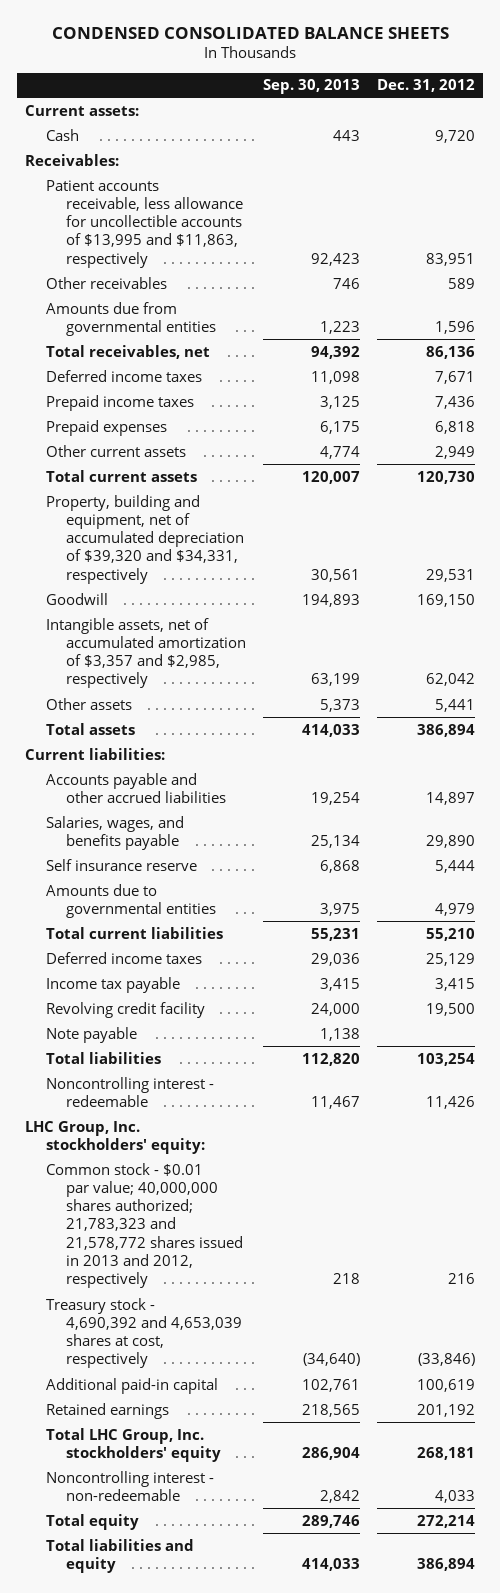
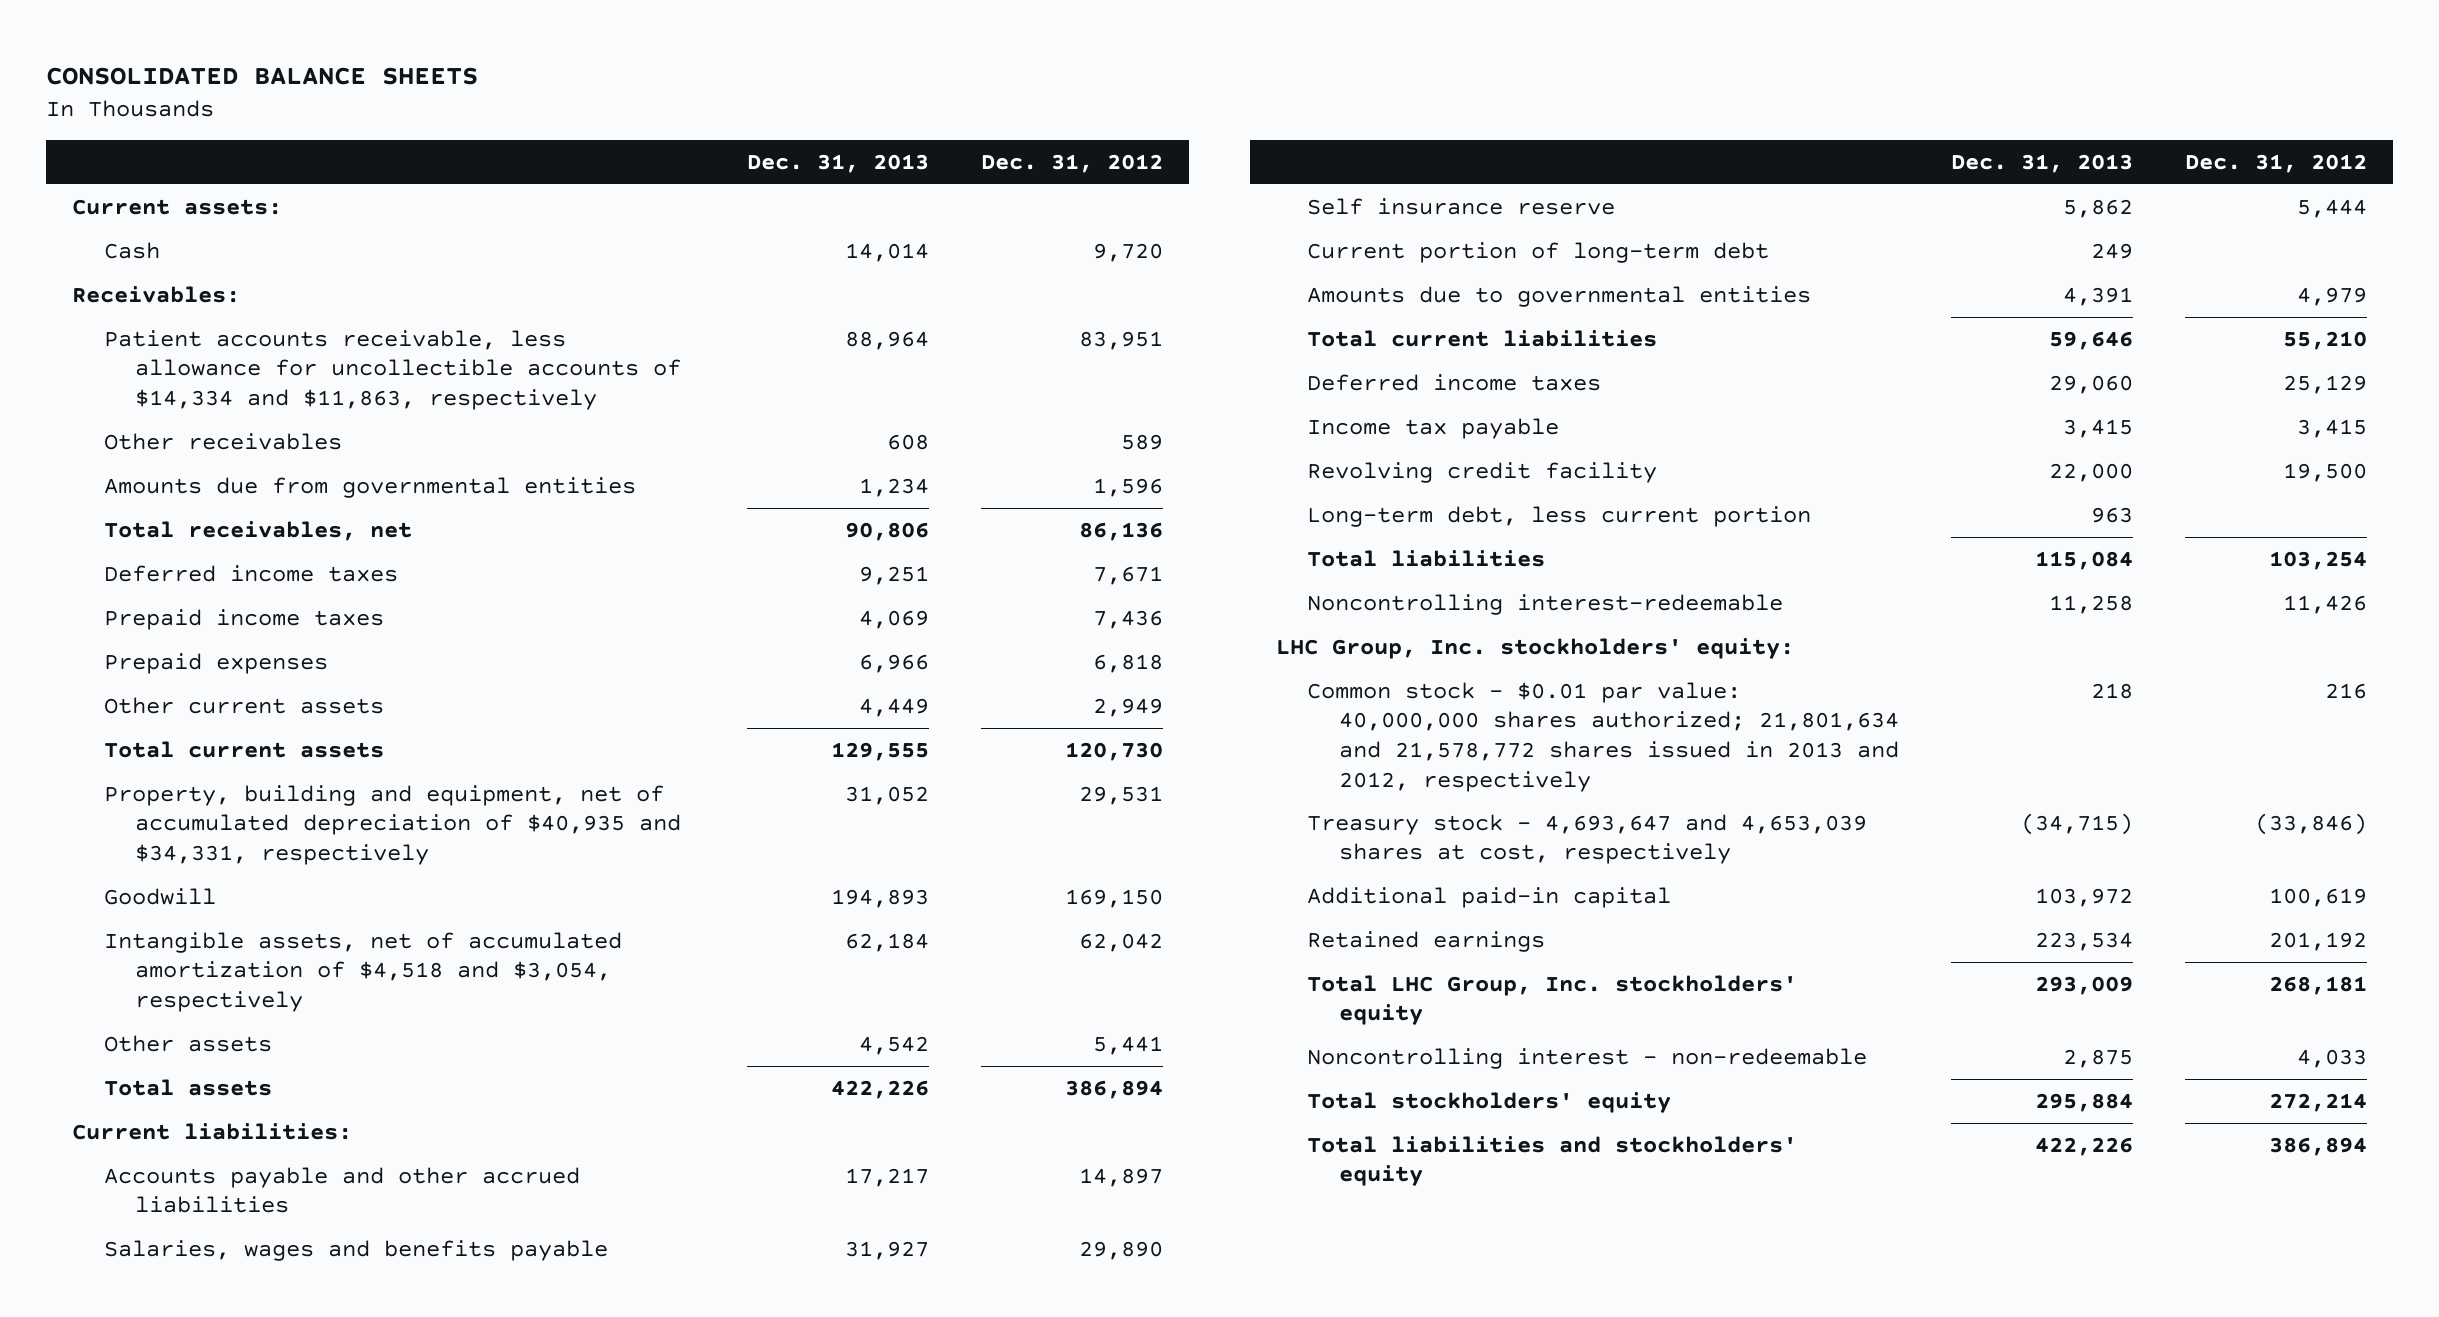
[51,26,449,39] CONDENSED CONSOLIDATED BALANCE SHEETS -> [46,66,479,85] CONSOLIDATED BALANCE SHEETS
[263,79,361,95] Sep. 30, 2013 -> none
none -> [747,154,930,174] Dec. 31, 2013
[45,179,244,268] Patient accounts receivable, less allowance for uncollectible accounts of $13,995 and $11,863, respectively -> [103,329,682,410] Patient accounts receivable, less allowance for uncollectible accounts of $14,334 and $11,863, respectively
[45,494,245,584] Property, building and equipment, net of accumulated depreciation of $39,320 and $34,331, respectively -> [103,784,682,865] Property, building and equipment, net of accumulated depreciation of $40,935 and $34,331, respectively
[45,617,247,689] Intangible assets, net of accumulated amortization of $3,357 and $2,985, respectively -> [103,931,622,1012] Intangible assets, net of accumulated amortization of $4,518 and $3,054, respectively
[45,815,184,850] Salaries, wages, and benefits payable -> [103,1239,608,1261] Salaries, wages and benefits payable
none -> [1307,241,1770,263] Current portion of long-term debt
[45,1026,137,1043] Note payable -> none
none -> [1307,505,1812,527] Long-term debt, less current portion
[45,1076,214,1107] Noncontrolling interest - redeemable -> [1307,593,1784,615] Noncontrolling interest-redeemable
[45,1162,244,1289] Common stock - $0.01 par value; 40,000,000 shares authorized; 21,783,323 and 21,578,772 shares issued in 2013 and 2012, respectively -> [1307,681,1899,792] Common stock - $0.01 par value: 40,000,000 shares authorized; 21,801,634 and 21,578,772 shares issued in 2013 and 2012, respectively
[45,1297,243,1369] Treasury stock - 4,690,392 and 4,653,039 shares at cost, respectively -> [1307,813,1868,865] Treasury stock - 4,693,647 and 4,653,039 shares at cost, respectively
[45,1513,139,1530] Total equity -> [1307,1091,1672,1113] Total stockholders' equity
[45,1538,194,1573] Total liabilities and equity -> [1307,1135,1798,1187] Total liabilities and stockholders' equity

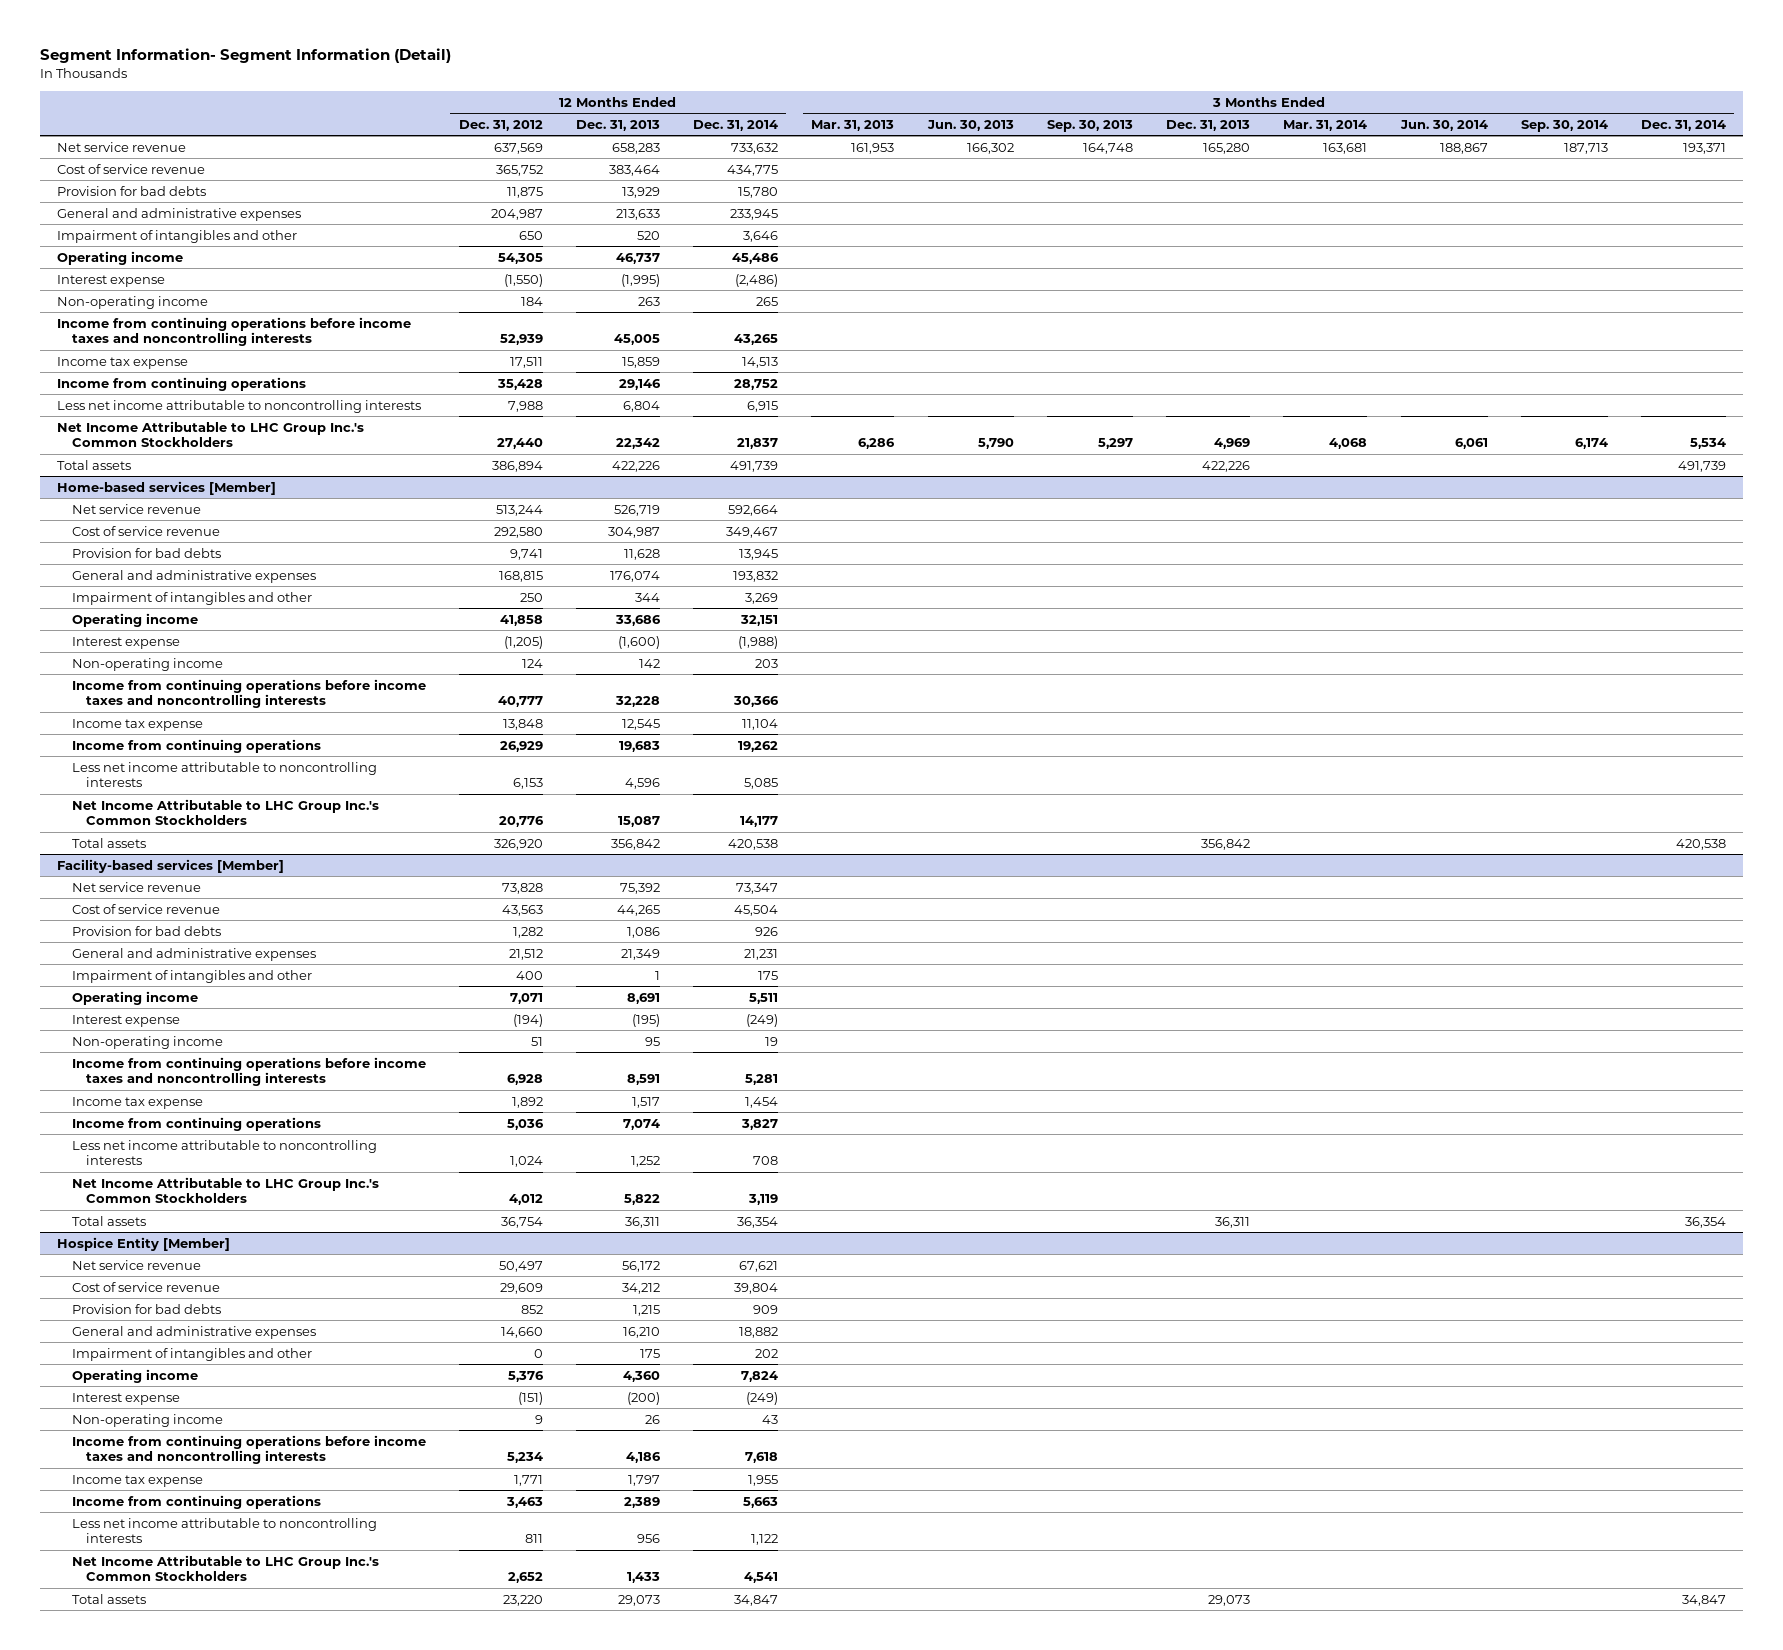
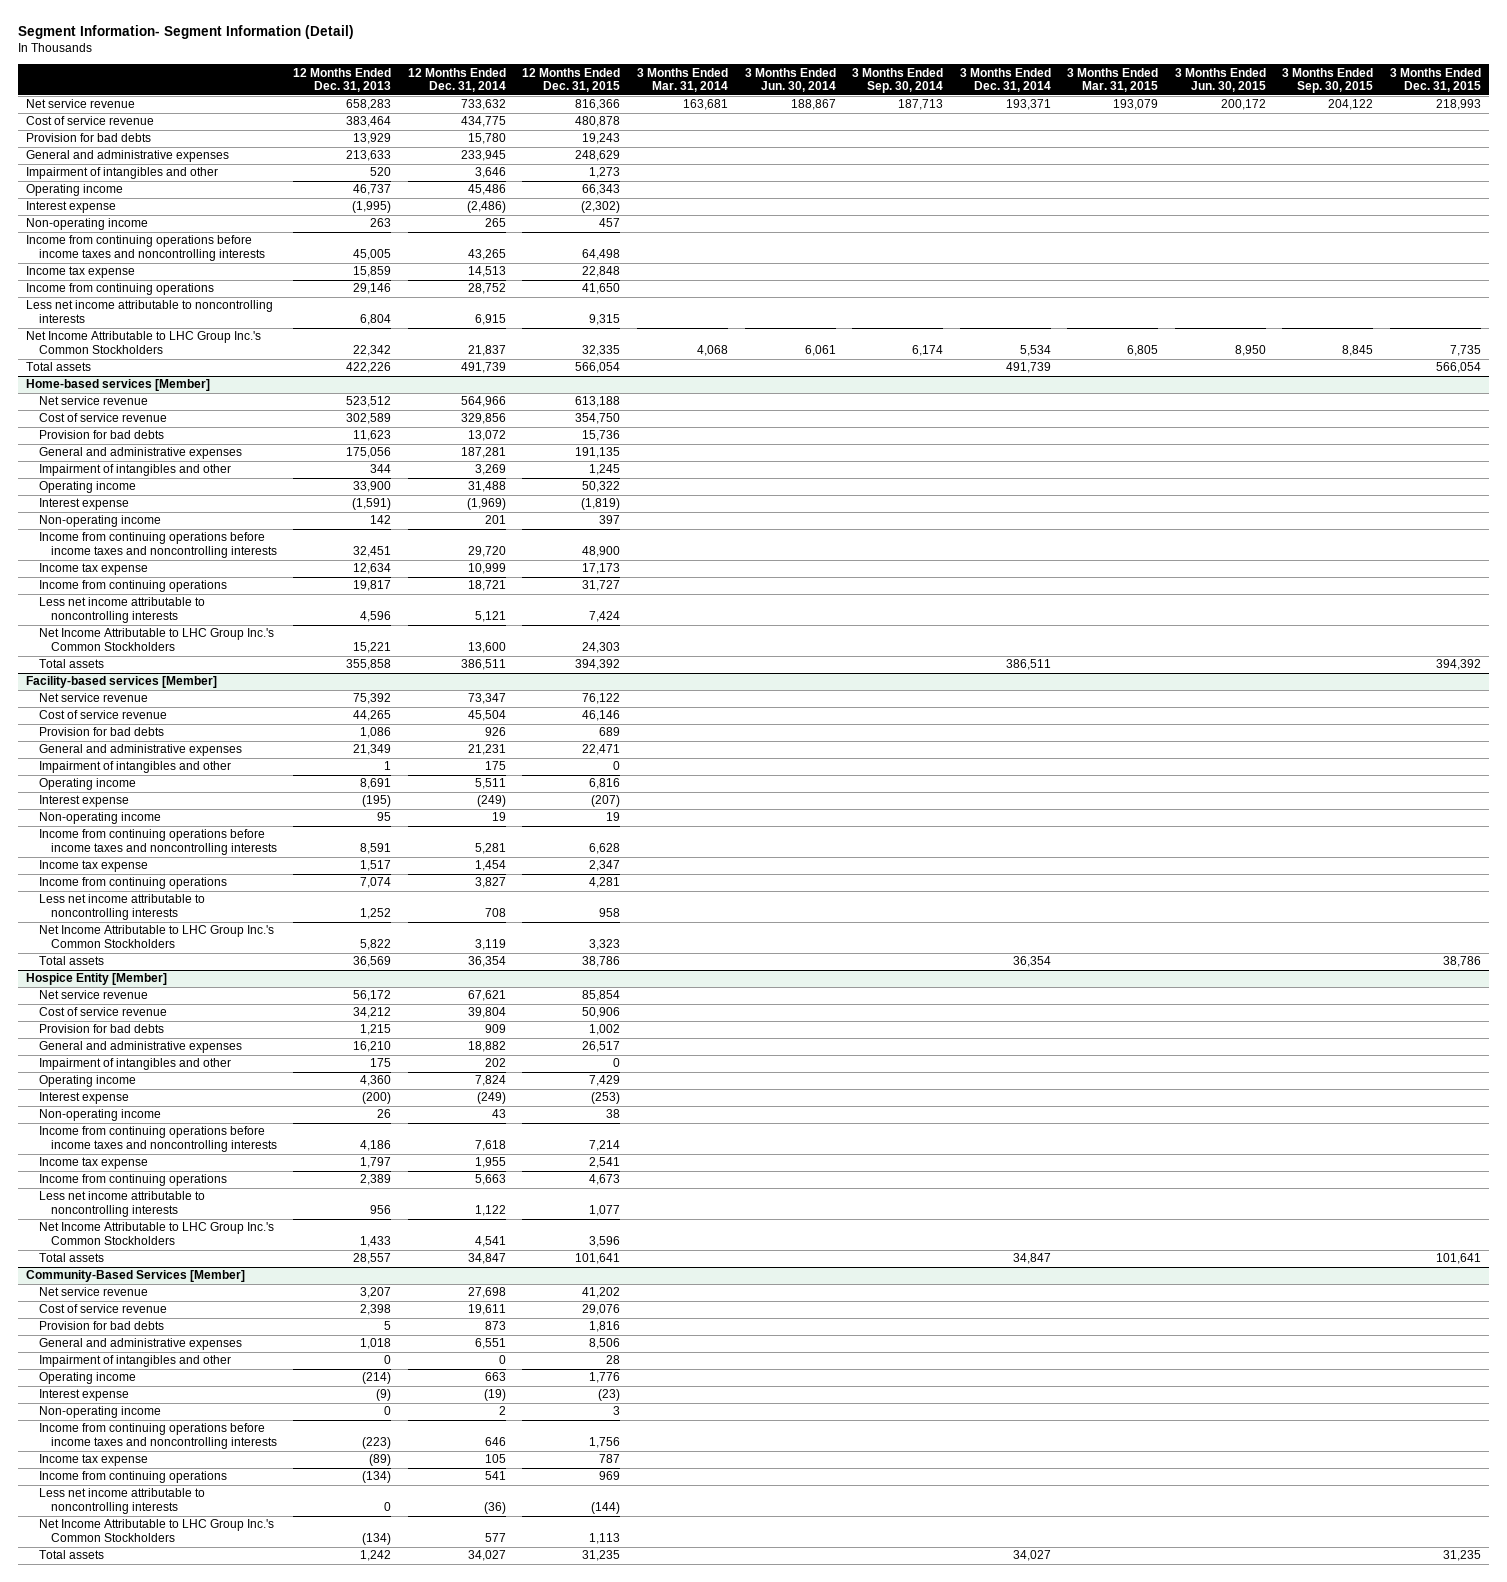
[458,119,543,131] Dec. 31, 2012 -> none
[811,119,895,131] Mar. 31, 2013 -> none
[926,119,1014,131] Jun. 30, 2013 -> none
[1046,119,1133,132] Sep. 30, 2013 -> none
[1166,119,1251,131] Dec. 31, 2013 -> none
none -> [522,67,621,93] 12 Months Ended Dec. 31, 2015
none -> [1067,67,1159,93] 3 Months Ended Mar. 31, 2015
none -> [1174,67,1266,93] 3 Months Ended Jun. 30, 2015
none -> [1282,67,1374,94] 3 Months Ended Sep. 30, 2015
none -> [1390,67,1482,93] 3 Months Ended Dec. 31, 2015
[613,504,660,516] 526,719 -> [346,396,392,408] 523,512
[728,504,779,516] 592,664 -> [460,396,506,408] 564,966
[607,526,660,538] 304,987 -> [346,413,392,425] 302,589
[726,526,779,538] 349,467 -> [460,413,506,425] 329,856
[623,548,660,560] 11,628 -> [353,430,392,442] 11,623
[739,548,779,560] 13,945 -> [467,430,506,442] 13,072
[609,570,660,582] 176,074 -> [346,447,392,459] 175,056
[733,570,779,582] 193,832 -> [460,447,506,459] 187,281
[614,614,661,626] 33,686 -> [353,481,392,493] 33,900
[740,614,779,626] 32,151 -> [467,481,506,493] 31,488
[617,635,660,649] (1,600) -> [352,498,392,511] (1,591)
[738,635,779,649] (1,988) -> [466,498,506,511] (1,969)
[755,658,779,668] 203 -> [484,515,506,525] 201
[614,696,660,708] 32,228 -> [353,546,392,558] 32,451
[733,696,780,708] 30,366 -> [467,546,506,558] 29,720
[621,718,660,730] 12,545 -> [353,563,392,575] 12,634
[742,718,779,730] 11,104 -> [467,563,506,575] 10,999
[618,740,660,752] 19,683 -> [353,580,392,592] 19,817
[738,740,779,752] 19,262 -> [467,580,506,592] 18,721
[744,778,779,790] 5,085 -> [474,611,506,623] 5,121
[617,816,660,828] 15,087 -> [353,642,392,654] 15,221
[740,816,779,828] 14,177 -> [467,642,506,654] 13,600
[610,838,660,850] 356,842 -> [346,659,392,671] 355,858
[728,838,779,850] 420,538 -> [460,659,506,671] 386,511
[1675,838,1726,850] 420,538 -> [1005,659,1051,671] 386,511
[624,1216,660,1228] 36,311 -> [353,956,392,968] 36,569
[617,1594,660,1606] 29,073 -> [353,1253,392,1265] 28,557
none -> [26,1270,246,1283] Community-Based Services [Member]
none -> [38,1287,148,1297] Net service revenue
none -> [38,1304,167,1314] Cost of service revenue
none -> [38,1321,164,1331] Provision for bad debts
none -> [38,1338,242,1351] General and administrative expenses
none -> [38,1355,231,1368] Impairment of intangibles and other
none -> [38,1372,136,1385] Operating income
none -> [38,1389,129,1402] Interest expense
none -> [38,1406,161,1419] Non-operating income
none -> [38,1423,277,1450] Income from continuing operations before income taxes and noncontrolling interests
none -> [38,1454,148,1467] Income tax expense
none -> [38,1471,227,1484] Income from continuing operations
none -> [38,1488,205,1515] Less net income attributable to noncontrolling interests
none -> [38,1519,274,1543] Net Income Attributable to LHC Group Inc.'s Common Stockholders
none -> [38,1550,104,1560] Total assets

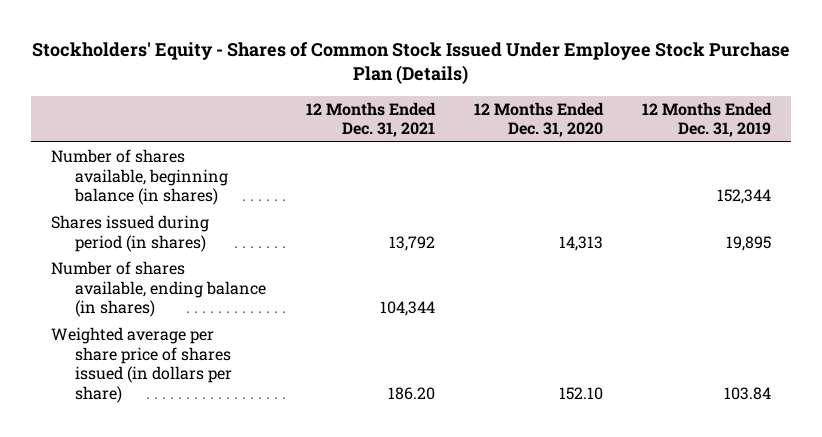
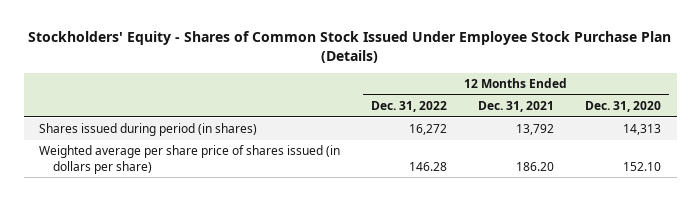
[641,101,772,138] 12 Months Ended Dec. 31, 2019 -> none
none -> [371,101,448,113] Dec. 31, 2022
[50,149,229,206] Number of shares available, beginning balance (in shares) -> none
[50,261,267,318] Number of shares available, ending balance (in shares) -> none

